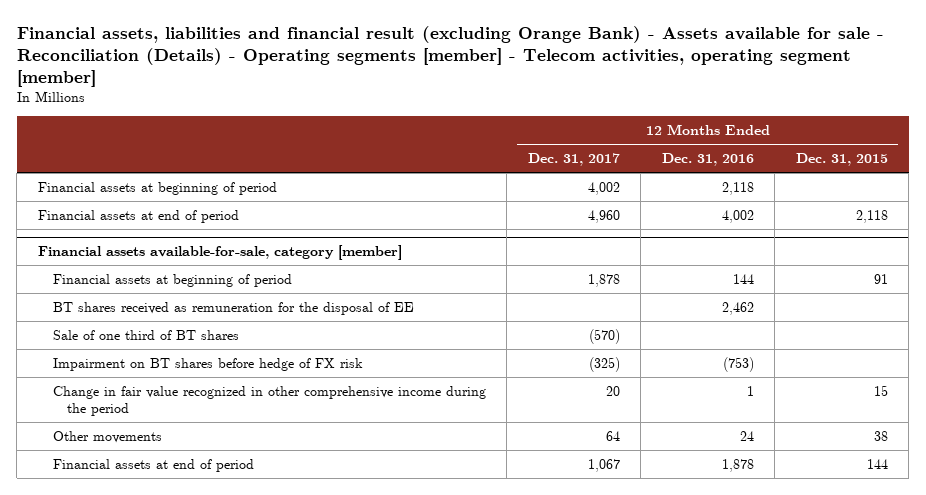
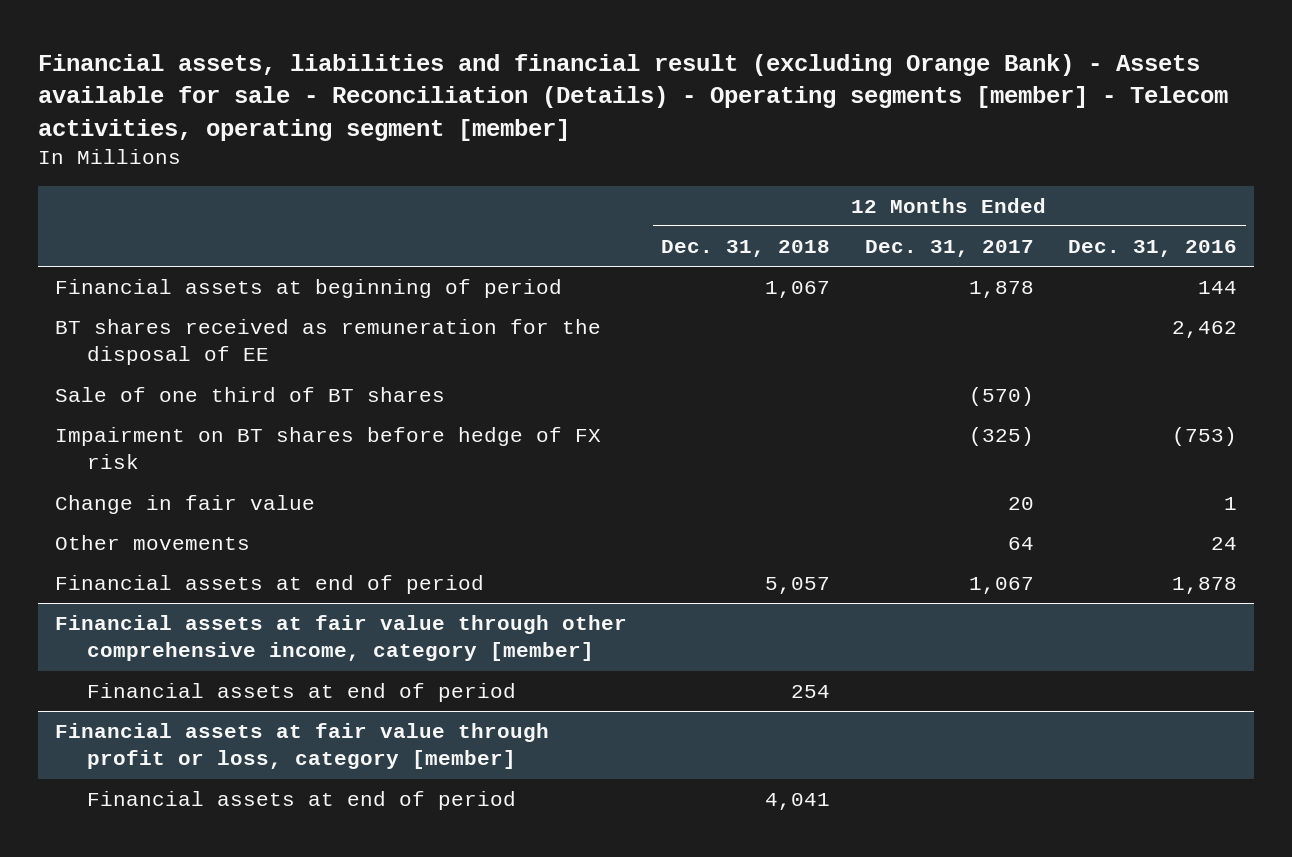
[795,153,888,167] Dec. 31, 2015 -> none
none -> [661,240,831,258] Dec. 31, 2018
[37,181,277,195] Financial assets at beginning of period -> none
[37,209,239,223] Financial assets at end of period -> none
[37,245,402,261] Financial assets available-for-sale, category [member] -> none
[52,385,486,416] Change in fair value recognized in other comprehensive income during the period -> [55,495,316,515] Change in fair value
none -> [55,615,628,662] Financial assets at fair value through other comprehensive income, category [member]
none -> [86,683,516,703] Financial assets at end of period
none -> [55,723,550,770] Financial assets at fair value through profit or loss, category [member]
none -> [86,791,516,811] Financial assets at end of period

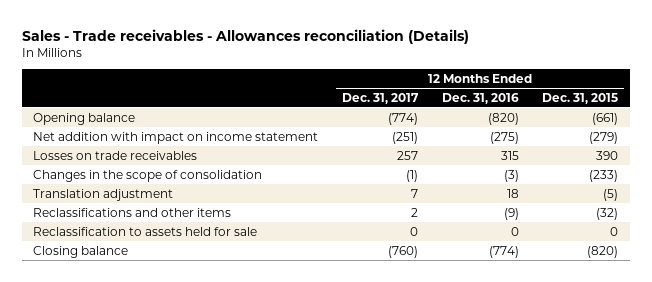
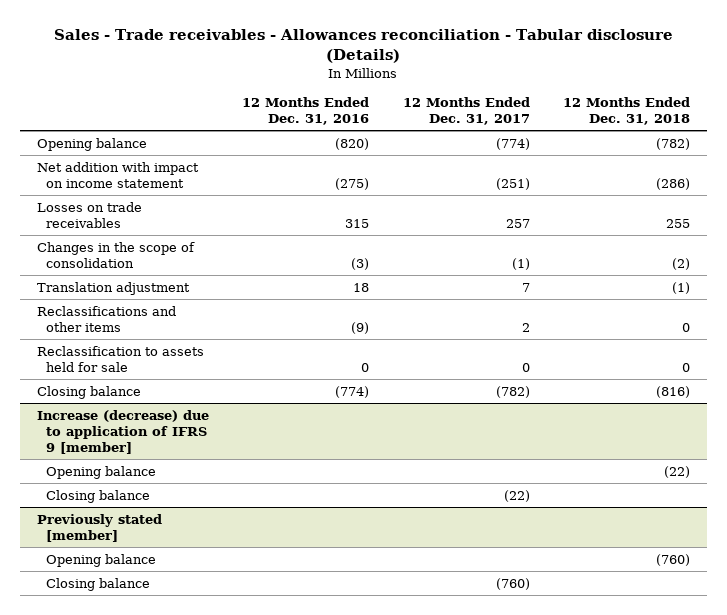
[21,28,469,44] Sales - Trade receivables - Allowances reconciliation (Details) -> [54,28,674,64] Sales - Trade receivables - Allowances reconciliation - Tabular disclosure (Details)
[542,92,619,104] Dec. 31, 2015 -> none
none -> [563,97,691,126] 12 Months Ended Dec. 31, 2018
[388,245,419,258] (760) -> [495,385,530,398] (782)
none -> [36,409,209,454] Increase (decrease) due to application of IFRS 9 [member]
none -> [46,465,157,479] Opening balance
none -> [46,489,151,503] Closing balance
none -> [36,513,162,542] Previously stated [member]
none -> [46,553,157,567] Opening balance
none -> [46,577,151,591] Closing balance

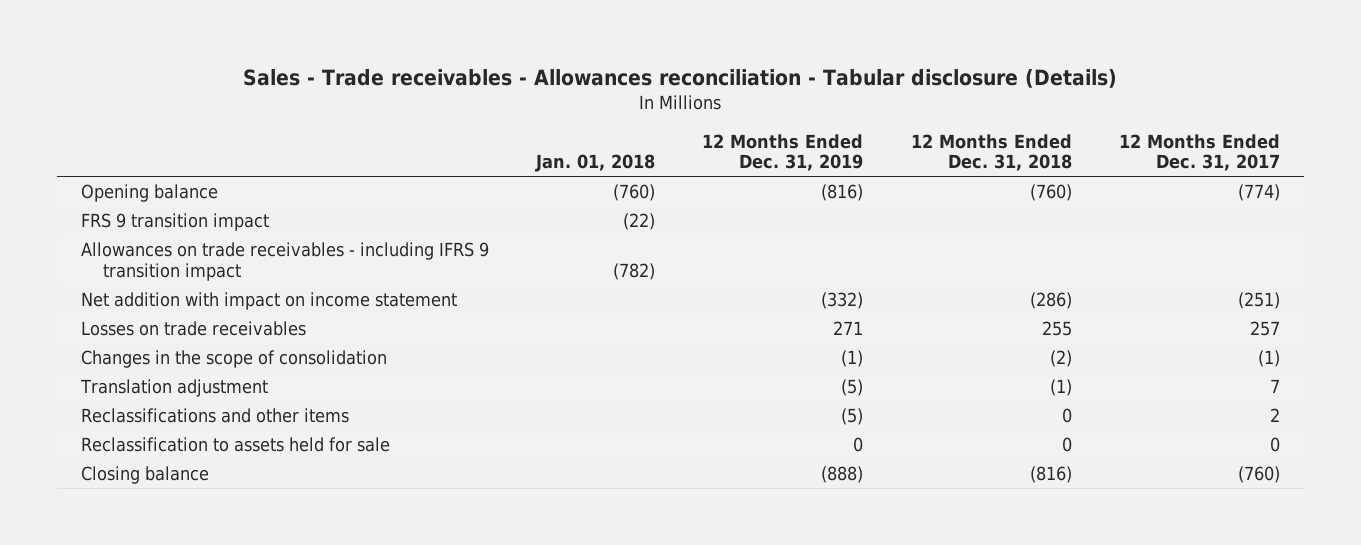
[242,97,370,126] 12 Months Ended Dec. 31, 2016 -> none
none -> [534,154,655,173] Jan. 01, 2018
none -> [702,133,864,172] 12 Months Ended Dec. 31, 2019
[656,137,691,150] (782) -> [1029,183,1072,201] (760)
none -> [80,212,269,231] FRS 9 transition impact
none -> [80,241,489,281] Allowances on trade receivables - including IFRS 9 transition impact
[36,409,209,454] Increase (decrease) due to application of IFRS 9 [member] -> none
[46,465,157,479] Opening balance -> none
[46,489,151,503] Closing balance -> none
[36,513,162,542] Previously stated [member] -> none
[46,553,157,567] Opening balance -> none
[46,577,151,591] Closing balance -> none
[495,385,530,398] (782) -> [1237,465,1280,483] (760)

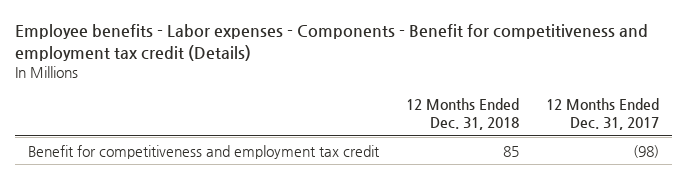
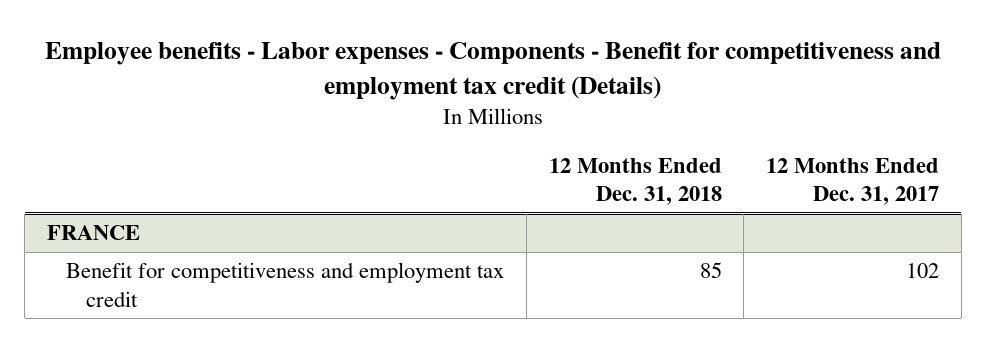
none -> [46,225,140,241] FRANCE
[633,144,660,158] (98) -> [906,263,940,279] 102

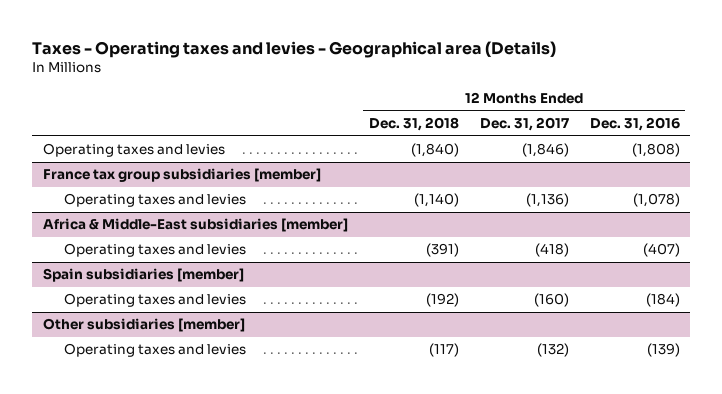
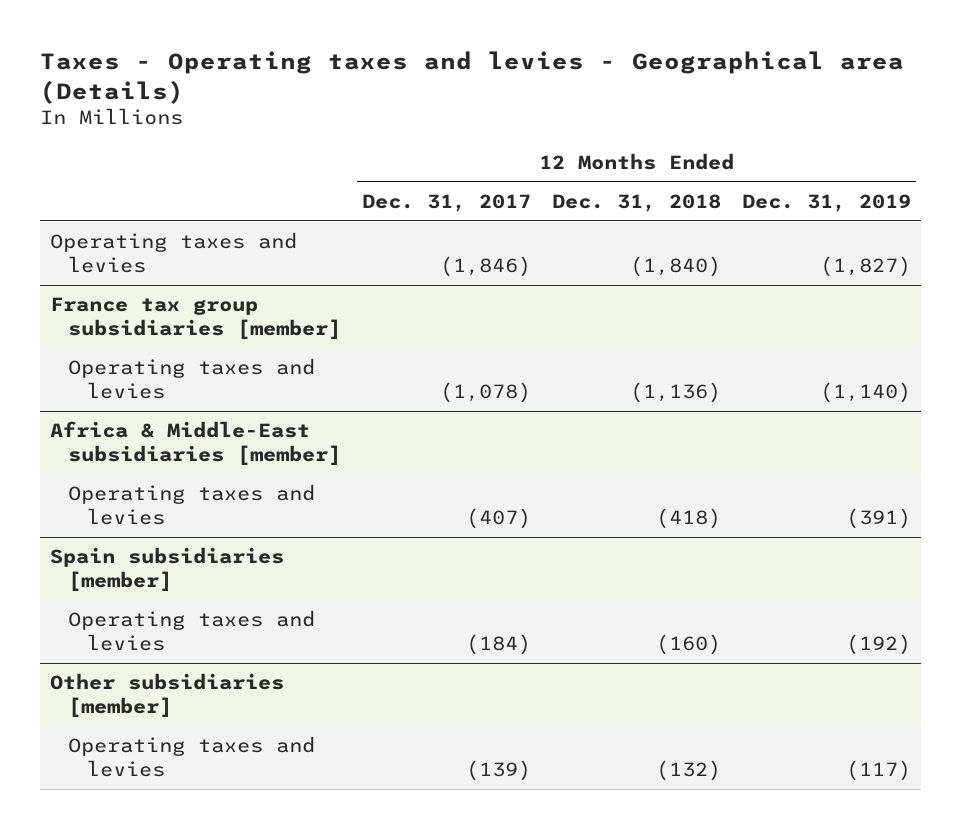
[589,117,680,132] Dec. 31, 2016 -> none
none -> [741,193,911,212] Dec. 31, 2019
[413,193,459,208] (1,140) -> [630,382,722,404] (1,136)
[525,193,569,208] (1,136) -> [440,382,532,404] (1,078)
[425,243,459,258] (391) -> [656,508,722,530] (418)
[534,243,569,258] (418) -> [466,508,532,530] (407)
[425,293,459,308] (192) -> [656,634,722,656] (160)
[533,293,569,308] (160) -> [466,634,532,656] (184)
[428,343,459,358] (117) -> [656,760,722,782] (132)
[536,343,569,358] (132) -> [466,760,532,782] (139)

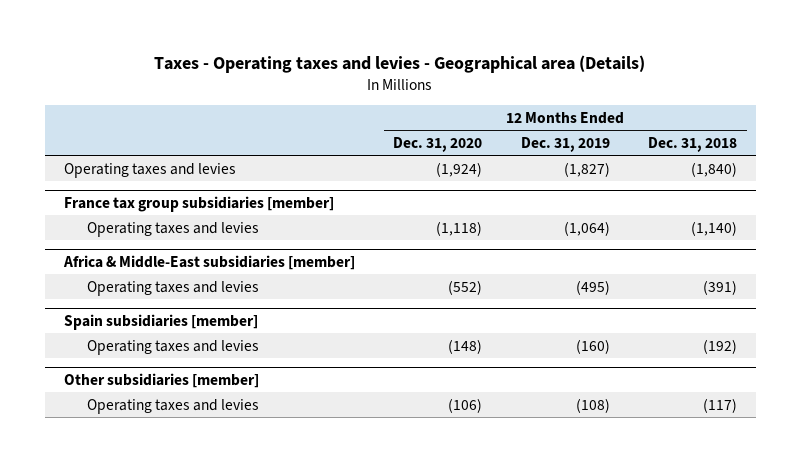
[362,193,532,212] Dec. 31, 2017 -> none
none -> [393,136,483,152] Dec. 31, 2020
[630,382,722,404] (1,136) -> [691,220,738,236] (1,140)
[819,382,911,404] (1,140) -> [563,220,610,236] (1,064)
[656,508,722,530] (418) -> [703,279,738,295] (391)
[845,508,911,530] (391) -> [575,279,610,295] (495)
[656,634,722,656] (160) -> [703,338,738,354] (192)
[845,634,911,656] (192) -> [575,338,610,354] (160)
[656,760,722,782] (132) -> [703,397,738,413] (117)
[845,760,911,782] (117) -> [575,397,610,413] (108)

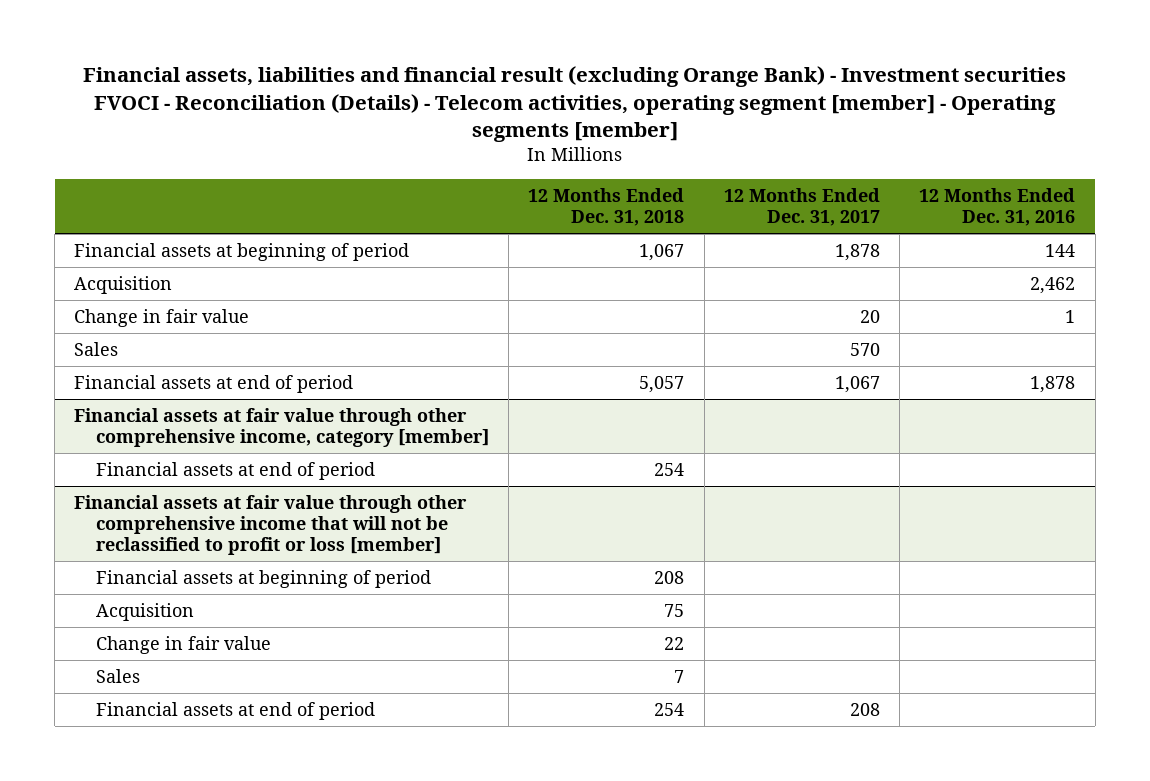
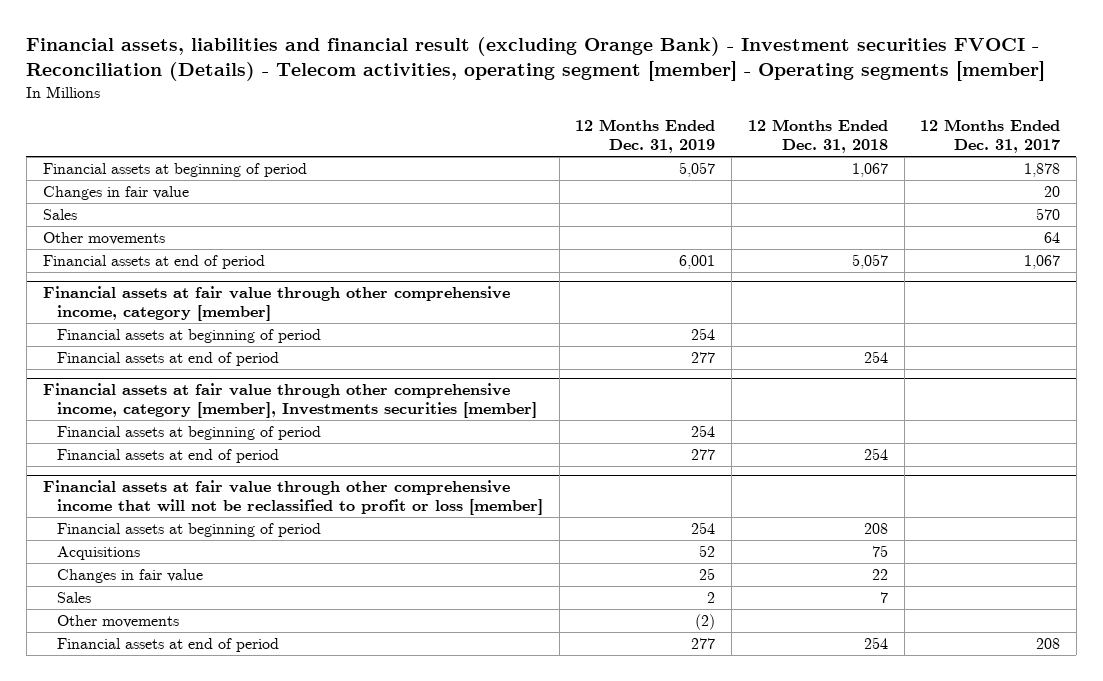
[919,187,1076,227] 12 Months Ended Dec. 31, 2016 -> none
none -> [575,119,716,154] 12 Months Ended Dec. 31, 2019
[74,275,173,294] Acquisition -> none
[74,308,250,327] Change in fair value -> [42,186,189,201] Changes in fair value
none -> [42,232,165,246] Other movements
none -> [57,329,322,344] Financial assets at beginning of period
none -> [42,383,538,419] Financial assets at fair value through other comprehensive income, category [member], Investments securities [member]
none -> [57,426,322,441] Financial assets at beginning of period
none -> [57,449,280,464] Financial assets at end of period
[95,602,194,621] Acquisition -> [57,546,141,561] Acquisitions
[95,635,271,654] Change in fair value -> [57,569,204,584] Changes in fair value
none -> [57,615,180,629] Other movements

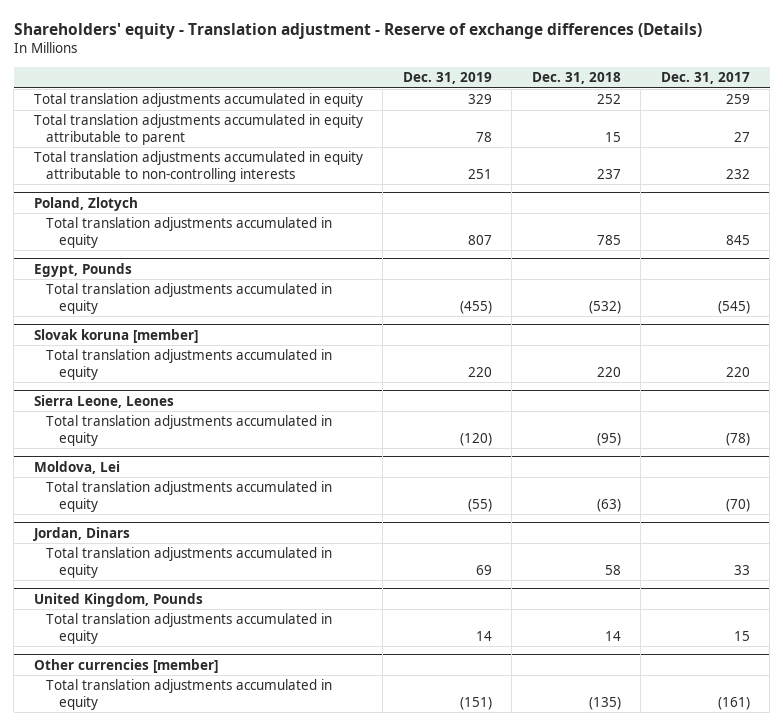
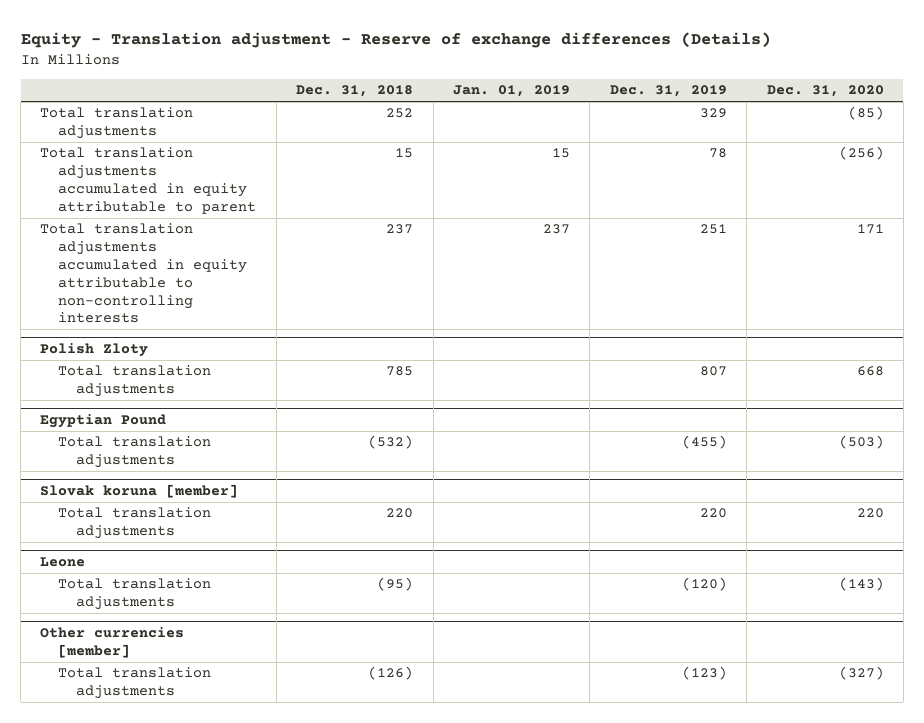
[13,22,702,39] Shareholders' equity - Translation adjustment - Reserve of exchange differences (Details) -> [20,31,771,48] Equity - Translation adjustment - Reserve of exchange differences (Details)
[660,72,750,85] Dec. 31, 2017 -> none
none -> [453,85,571,98] Jan. 01, 2019
none -> [766,85,884,98] Dec. 31, 2020
[33,93,363,108] Total translation adjustments accumulated in equity -> [40,107,194,140] Total translation adjustments
[33,196,138,211] Poland, Zlotych -> [40,343,149,358] Polish Zloty
[46,217,333,248] Total translation adjustments accumulated in equity -> [58,365,212,398] Total translation adjustments
[33,262,132,277] Egypt, Pounds -> [40,414,167,429] Egyptian Pound
[46,283,333,314] Total translation adjustments accumulated in equity -> [58,436,212,469] Total translation adjustments
[33,460,120,474] Moldova, Lei -> none
[46,481,333,512] Total translation adjustments accumulated in equity -> none
[32,526,130,541] Jordan, Dinars -> none
[46,547,333,578] Total translation adjustments accumulated in equity -> none
[33,592,203,607] United Kingdom, Pounds -> none
[46,613,333,644] Total translation adjustments accumulated in equity -> none
[46,349,333,380] Total translation adjustments accumulated in equity -> [58,507,212,540] Total translation adjustments
[33,394,174,408] Sierra Leone, Leones -> [40,557,86,568] Leone
[46,415,333,446] Total translation adjustments accumulated in equity -> [58,578,212,611] Total translation adjustments
[46,679,333,710] Total translation adjustments accumulated in equity -> [58,667,212,700] Total translation adjustments
[459,696,492,710] (151) -> [681,666,727,681] (123)
[588,696,621,710] (135) -> [368,666,414,681] (126)

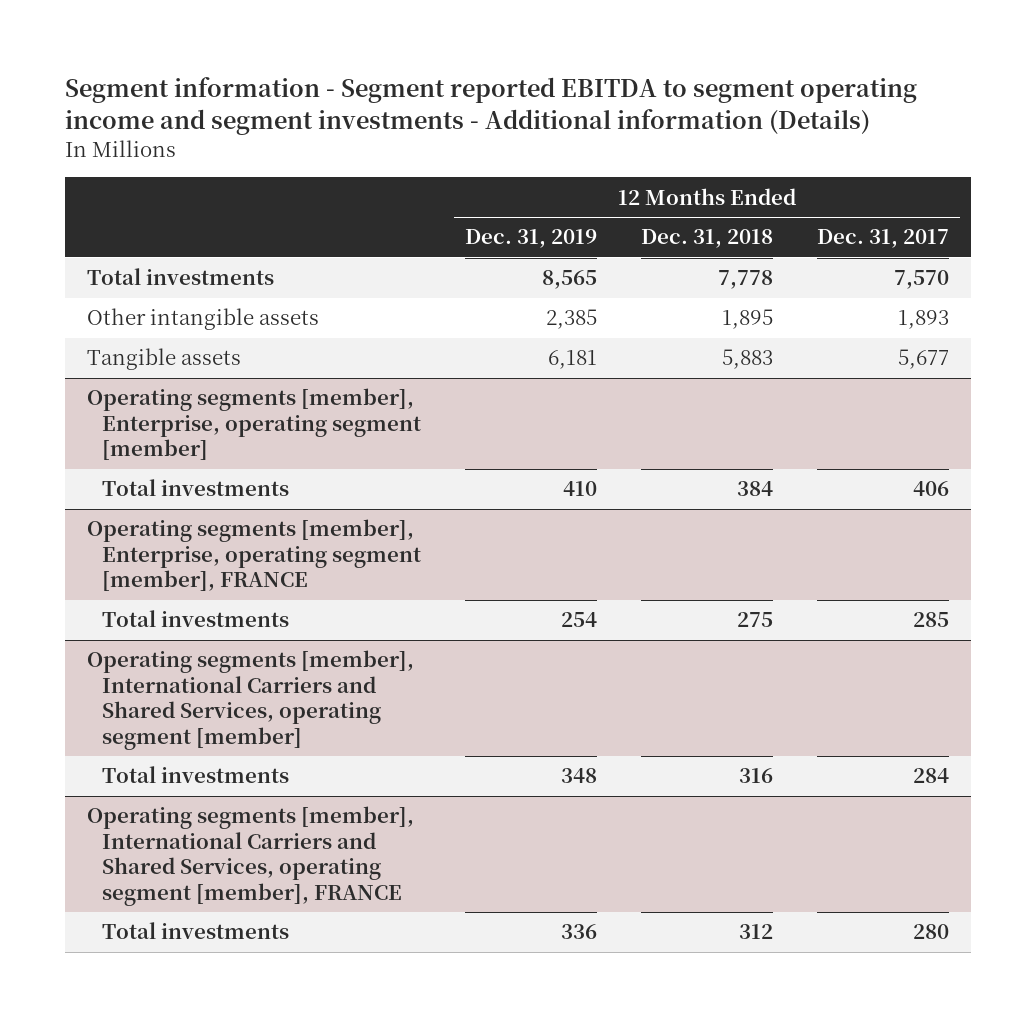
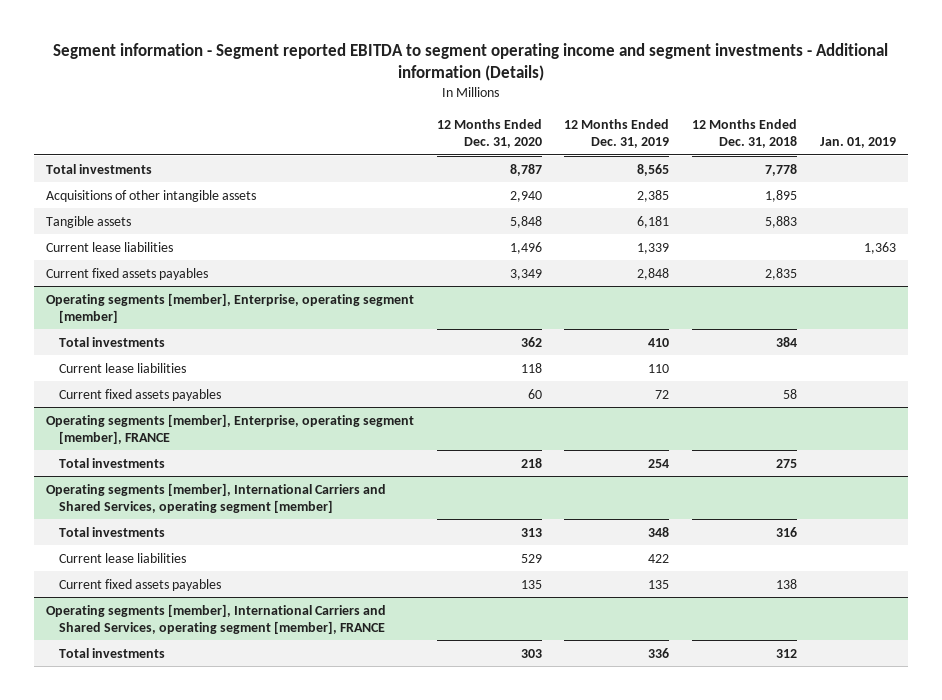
[816,229,949,249] Dec. 31, 2017 -> none
none -> [436,118,542,149] 12 Months Ended Dec. 31, 2020
none -> [820,137,897,149] Jan. 01, 2019
[87,308,320,331] Other intangible assets -> [45,189,256,202] Acquisitions of other intangible assets
none -> [45,241,173,252] Current lease liabilities
none -> [45,267,208,280] Current fixed assets payables
none -> [58,362,186,373] Current lease liabilities
none -> [58,388,221,401] Current fixed assets payables
none -> [58,552,186,563] Current lease liabilities
none -> [58,578,221,591] Current fixed assets payables

